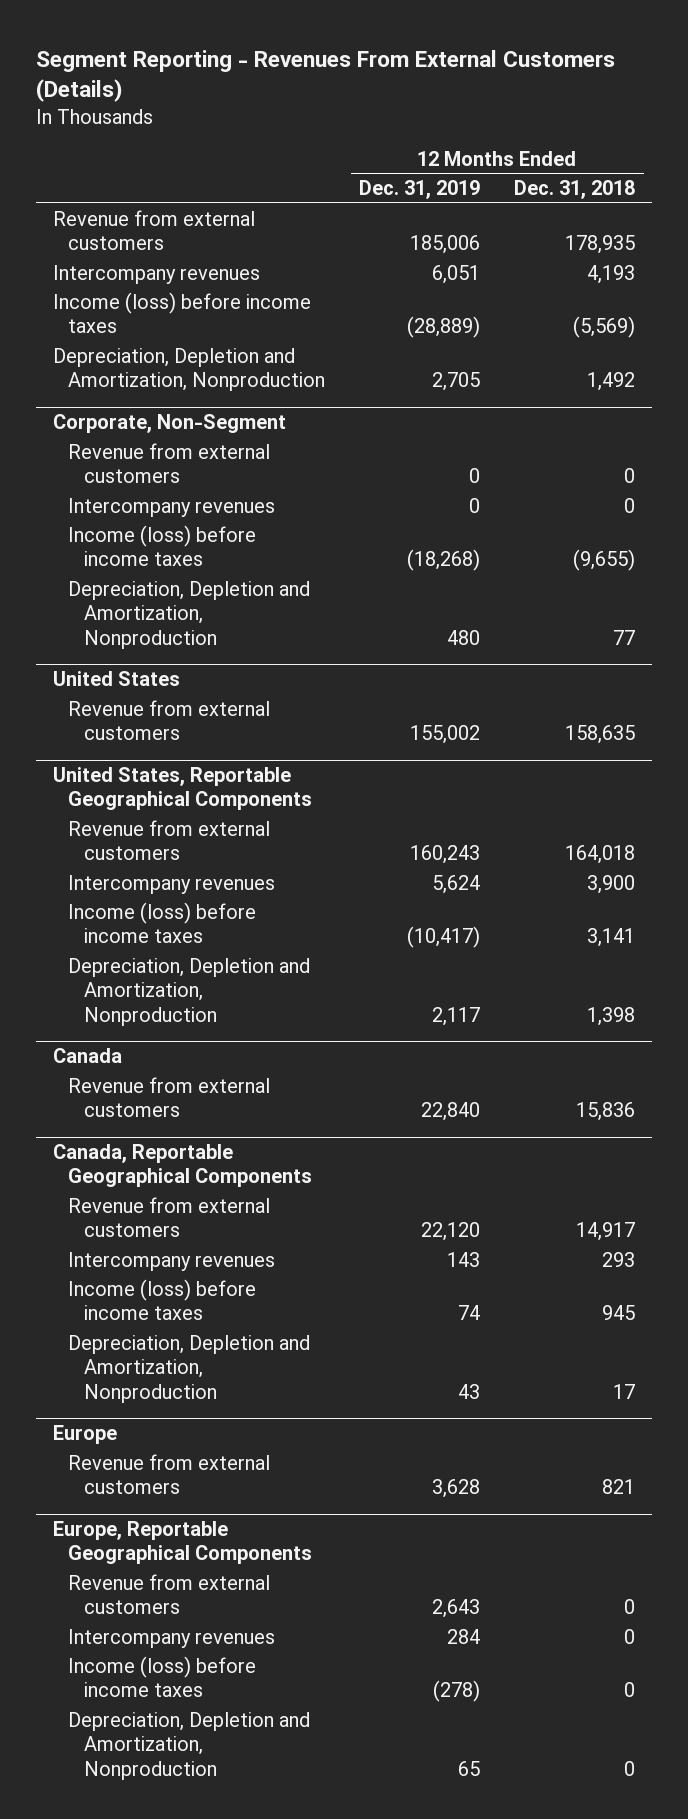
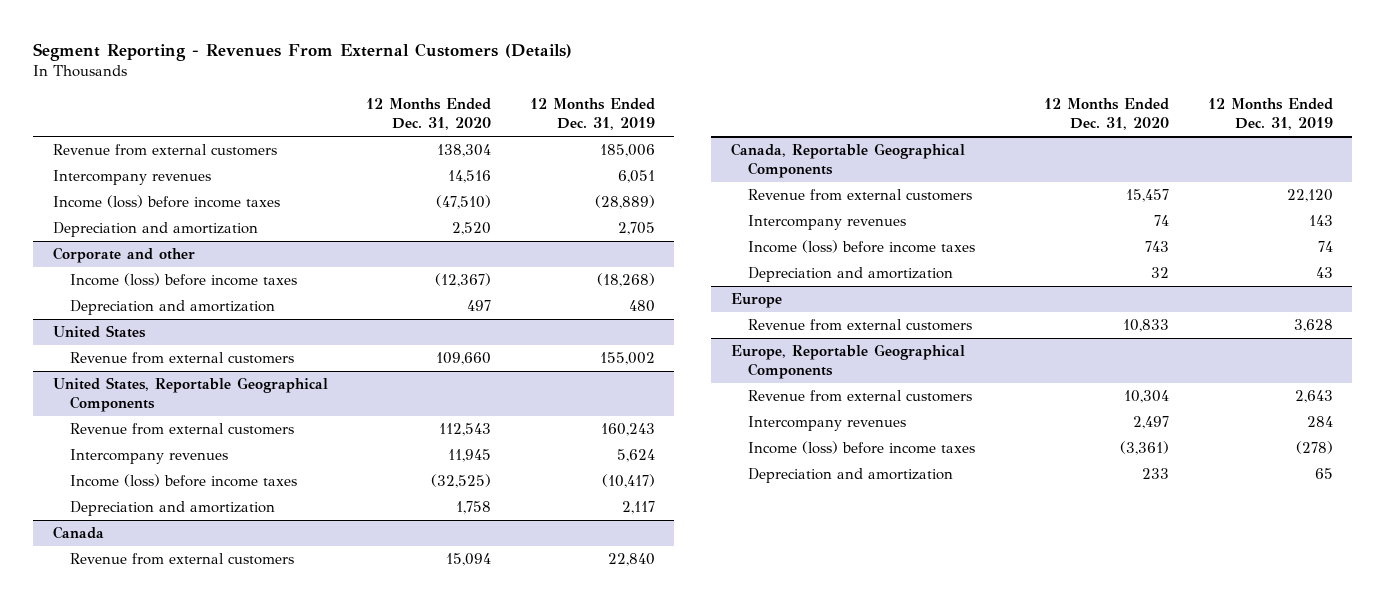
[514,179,636,199] Dec. 31, 2018 -> none
none -> [366,98,492,131] 12 Months Ended Dec. 31, 2020
[68,442,271,484] Revenue from external customers -> none
[68,497,276,517] Intercompany revenues -> none
[52,347,326,392] Depreciation, Depletion and Amortization, Nonproduction -> [52,222,258,238] Depreciation and amortization
[52,413,286,433] Corporate, Non-Segment -> [52,247,195,264] Corporate and other
[68,580,311,649] Depreciation, Depletion and Amortization, Nonproduction -> [70,300,276,316] Depreciation and amortization
[68,957,311,1026] Depreciation, Depletion and Amortization, Nonproduction -> [70,501,276,517] Depreciation and amortization
[68,1334,311,1403] Depreciation, Depletion and Amortization, Nonproduction -> [748,267,954,283] Depreciation and amortization
[68,1711,311,1780] Depreciation, Depletion and Amortization, Nonproduction -> [748,468,954,484] Depreciation and amortization

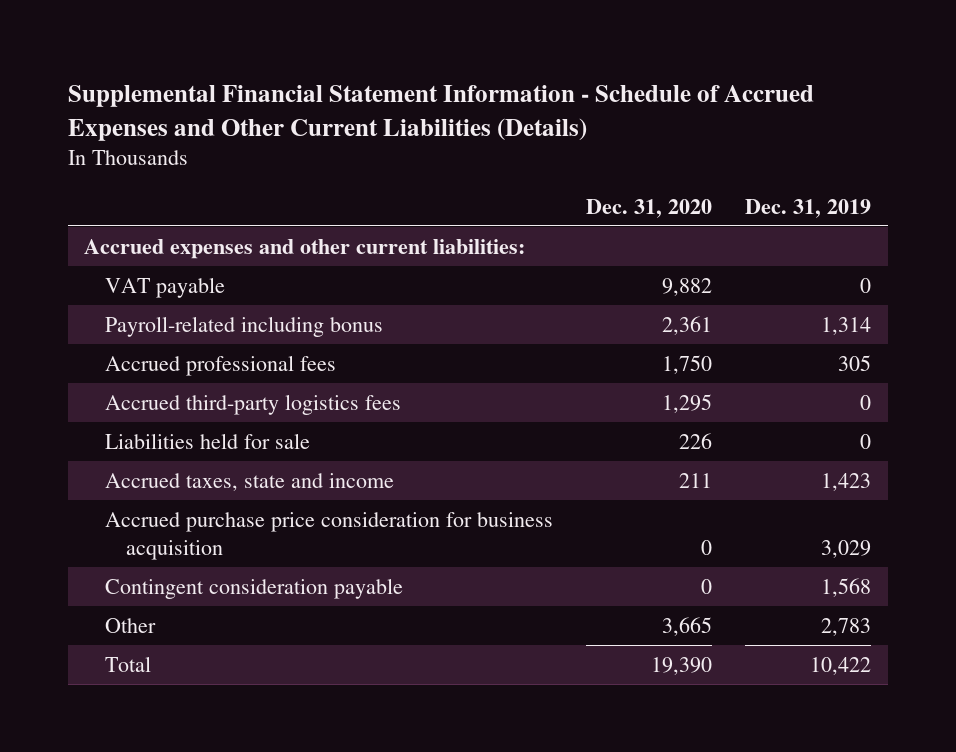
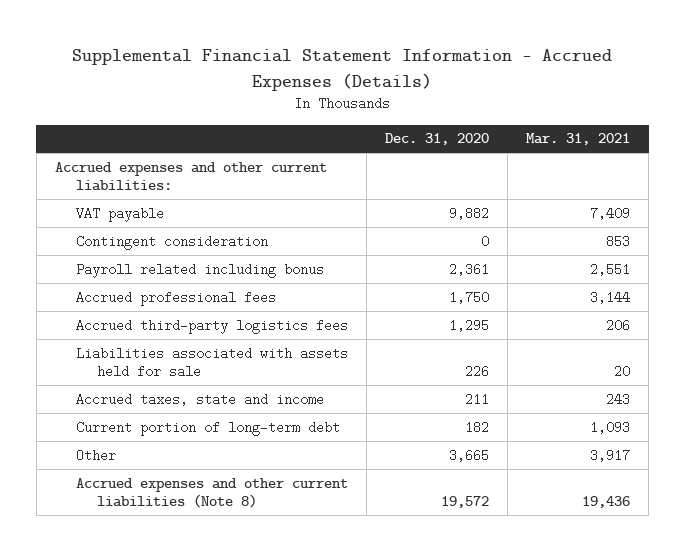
[67,84,814,141] Supplemental Financial Statement Information - Schedule of Accrued Expenses and Other Current Liabilities (Details) -> [72,49,613,91] Supplemental Financial Statement Information - Accrued Expenses (Details)
[745,198,872,218] Dec. 31, 2019 -> none
none -> [526,133,631,146] Mar. 31, 2021
none -> [75,234,268,250] Contingent consideration
[105,315,384,337] Payroll-related including bonus -> [75,262,324,278] Payroll related including bonus
[105,432,311,449] Liabilities held for sale -> [75,346,348,379] Liabilities associated with assets held for sale
[105,511,554,560] Accrued purchase price consideration for business acquisition -> none
[105,577,404,599] Contingent consideration payable -> none
none -> [75,420,340,436] Current portion of long-term debt
[105,655,152,672] Total -> none
none -> [75,477,348,509] Accrued expenses and other current liabilities (Note 8)

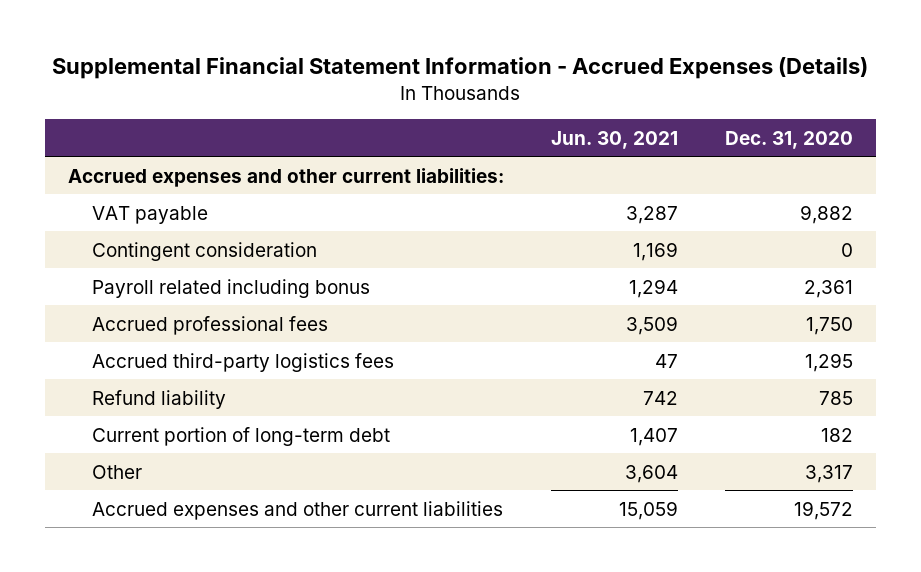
[526,133,631,146] Mar. 31, 2021 -> none
none -> [550,130,678,149] Jun. 30, 2021
[75,346,348,379] Liabilities associated with assets held for sale -> none
[75,392,324,406] Accrued taxes, state and income -> none
none -> [92,389,227,409] Refund liability
[449,448,490,462] 3,665 -> [804,464,853,483] 3,317
[75,477,348,509] Accrued expenses and other current liabilities (Note 8) -> [92,500,504,520] Accrued expenses and other current liabilities

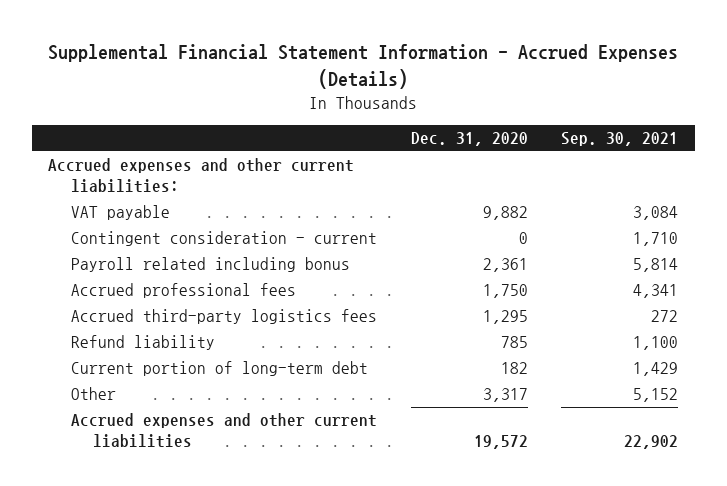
[550,130,678,149] Jun. 30, 2021 -> none
none -> [561,132,679,147] Sep. 30, 2021
[92,241,318,261] Contingent consideration -> [70,231,377,247] Contingent consideration - current

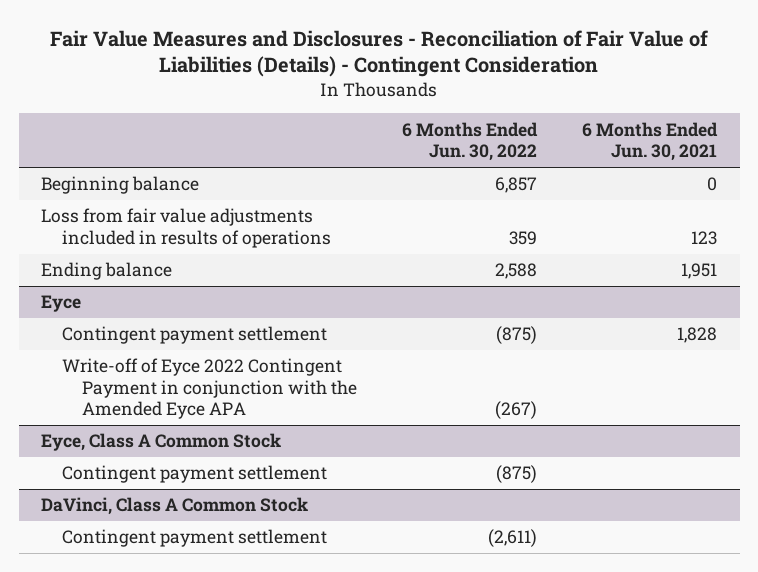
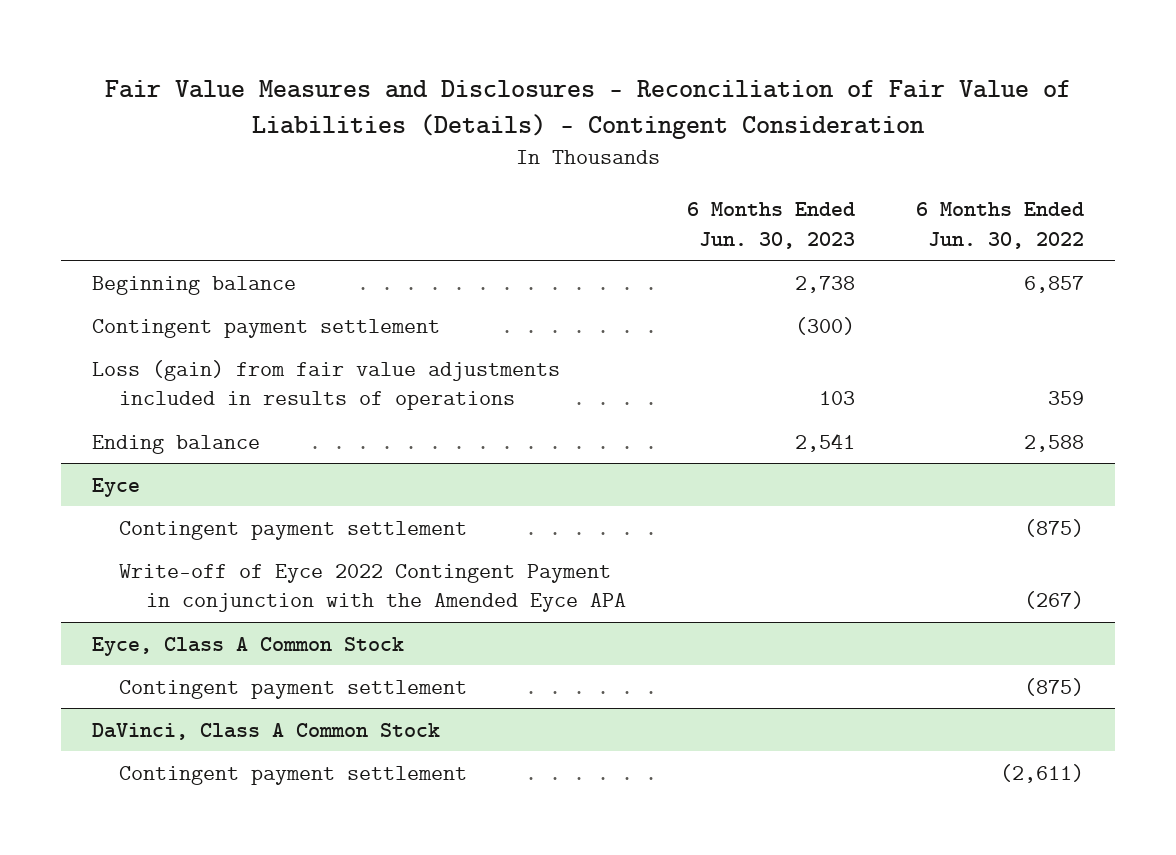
[582,121,719,162] 6 Months Ended Jun. 30, 2021 -> none
none -> [687,202,856,249] 6 Months Ended Jun. 30, 2023
none -> [91,318,440,338] Contingent payment settlement
[41,208,331,248] Loss from fair value adjustments included in results of operations -> [91,359,560,411] Loss (gain) from fair value adjustments included in results of operations

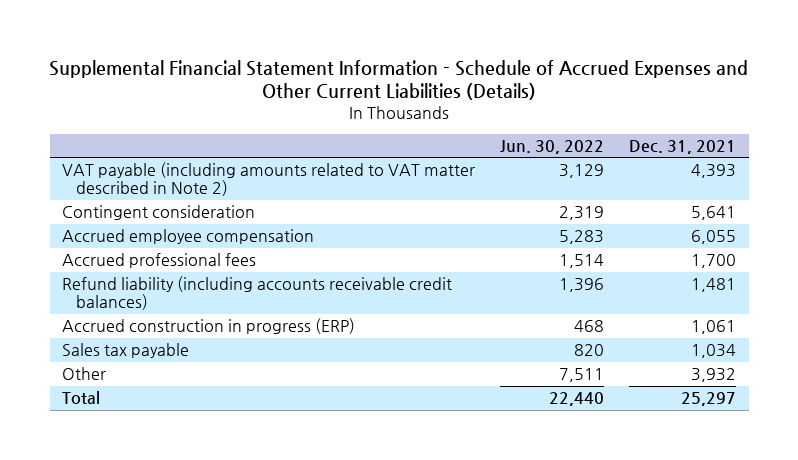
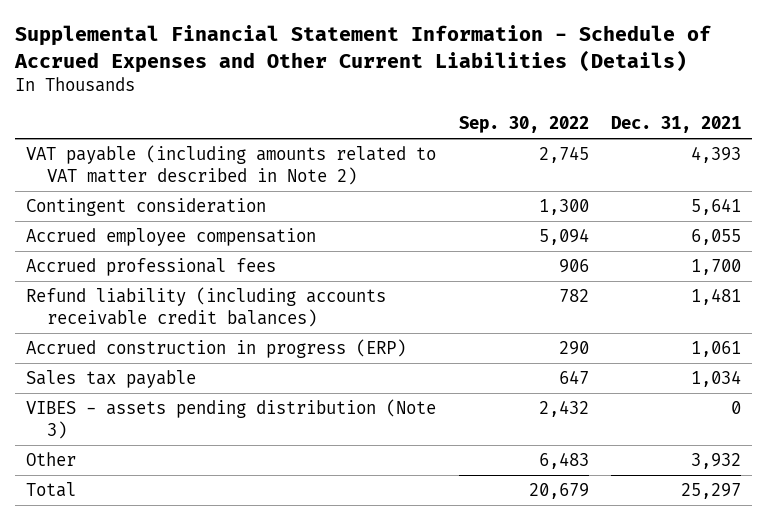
[500,139,605,154] Jun. 30, 2022 -> none
none -> [458,116,589,134] Sep. 30, 2022
none -> [25,398,436,439] VIBES - assets pending distribution (Note 3)

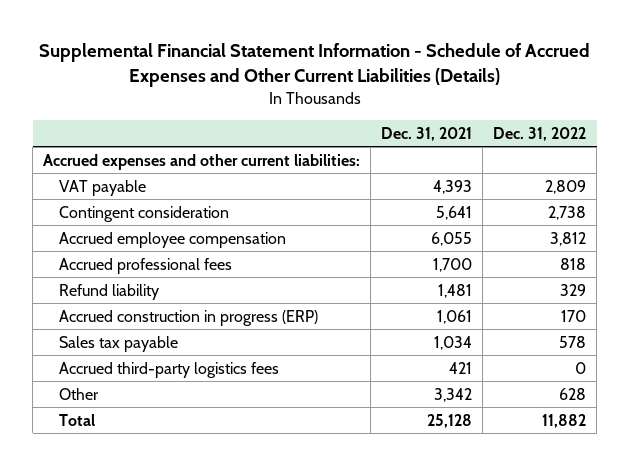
[458,116,589,134] Sep. 30, 2022 -> none
none -> [493,126,587,141] Dec. 31, 2022
none -> [43,153,361,170] Accrued expenses and other current liabilities:
[25,144,436,185] VAT payable (including amounts related to VAT matter described in Note 2) -> [58,179,146,196] VAT payable
[25,286,386,327] Refund liability (including accounts receivable credit balances) -> [58,283,159,300] Refund liability
[25,398,436,439] VIBES - assets pending distribution (Note 3) -> none
none -> [58,361,279,378] Accrued third-party logistics fees
[691,452,742,469] 3,932 -> [434,387,473,402] 3,342
[681,482,742,499] 25,297 -> [427,413,473,428] 25,128

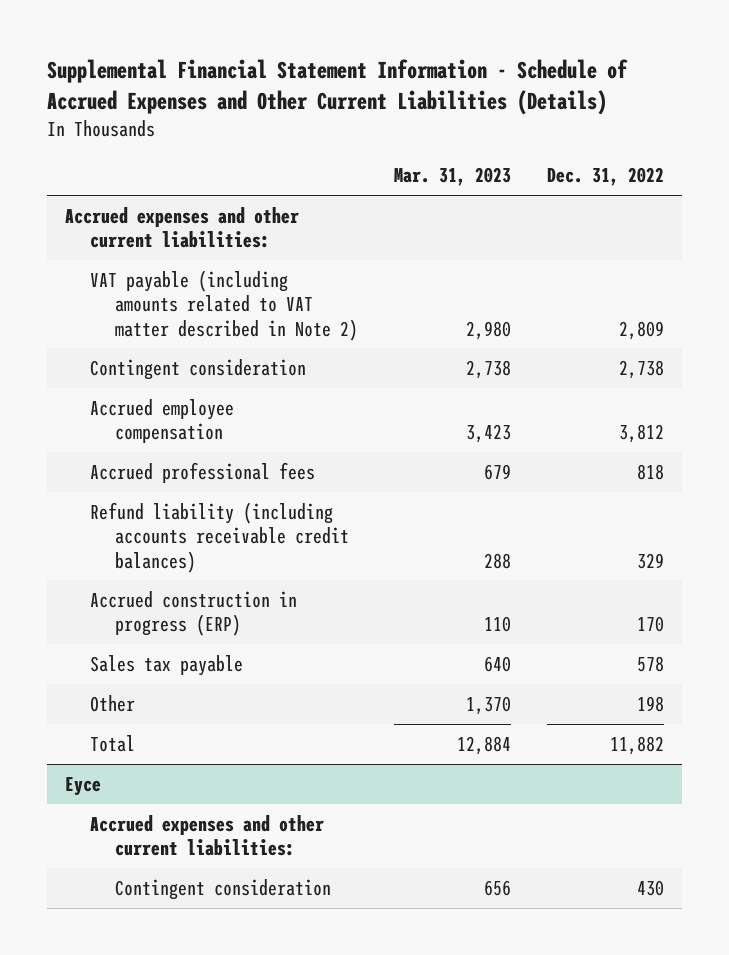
[381,126,473,141] Dec. 31, 2021 -> none
none -> [394,167,512,187] Mar. 31, 2023
[58,179,146,196] VAT payable -> [90,269,359,341] VAT payable (including amounts related to VAT matter described in Note 2)
[58,283,159,300] Refund liability -> [90,501,350,573] Refund liability (including accounts receivable credit balances)
[58,361,279,378] Accrued third-party logistics fees -> none
[559,387,587,400] 628 -> [636,695,664,712] 198
none -> [65,776,102,796] Eyce
none -> [90,814,325,857] Accrued expenses and other current liabilities:
none -> [115,878,332,900] Contingent consideration

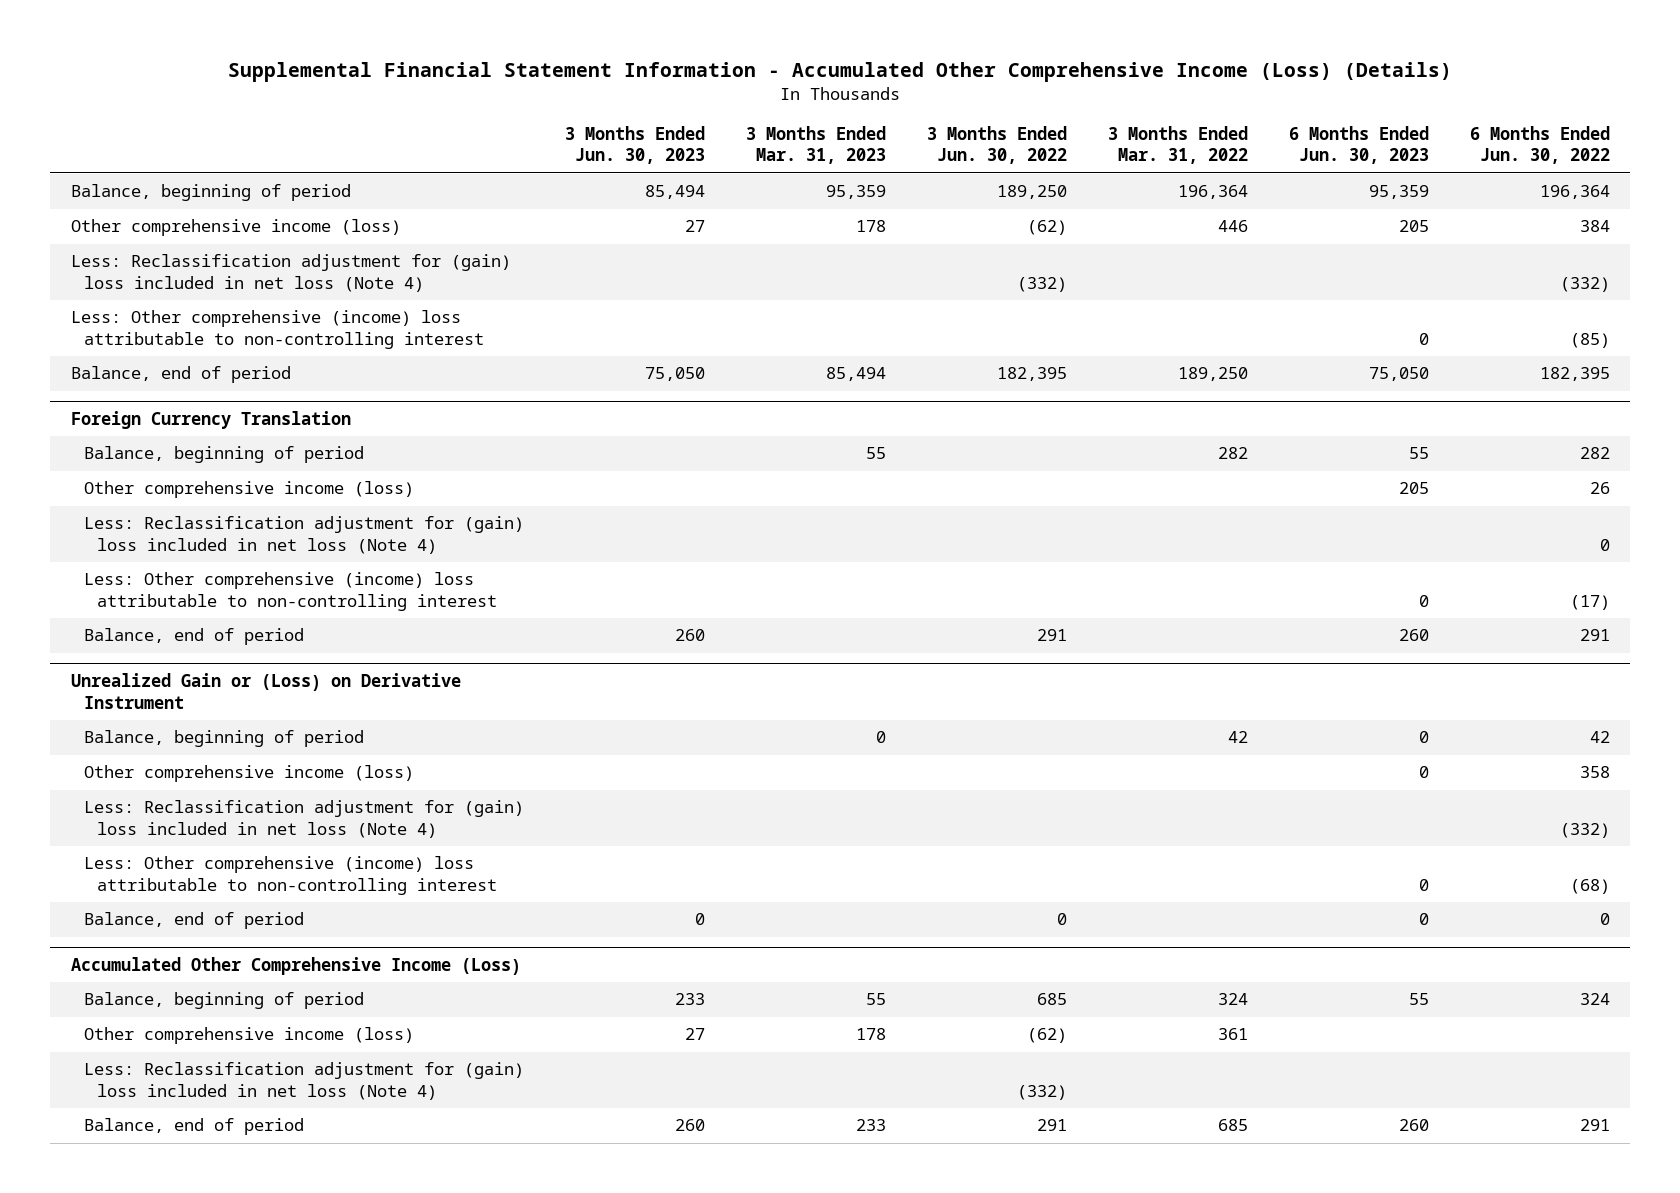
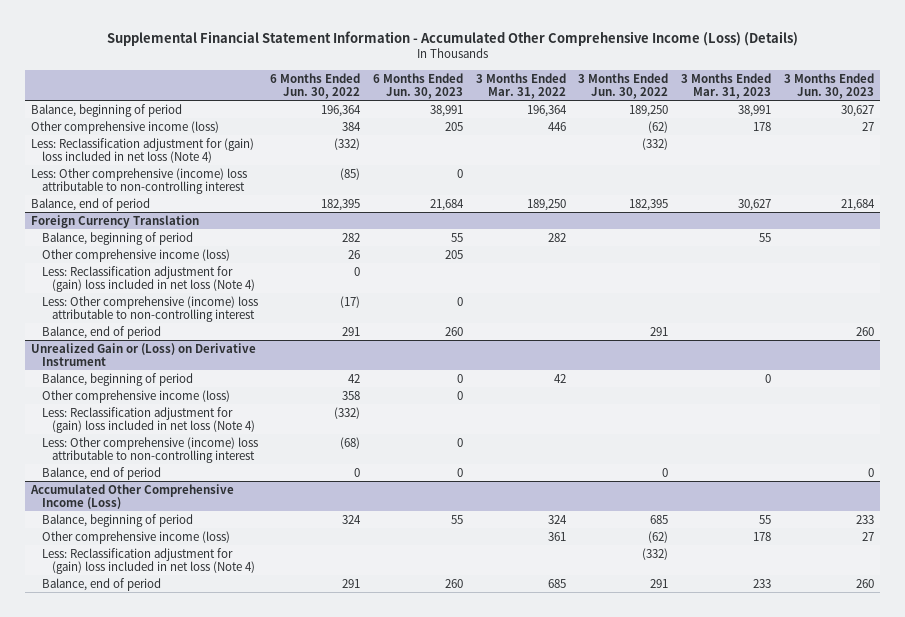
[644,185,705,200] 85,494 -> [840,104,874,117] 30,627
[825,185,886,200] 95,359 -> [738,104,772,117] 38,991
[1368,185,1429,200] 95,359 -> [430,104,464,117] 38,991
[644,367,705,382] 75,050 -> [840,198,875,211] 21,684
[825,367,886,382] 85,494 -> [738,198,772,211] 30,627
[1368,367,1429,382] 75,050 -> [430,198,465,211] 21,684

